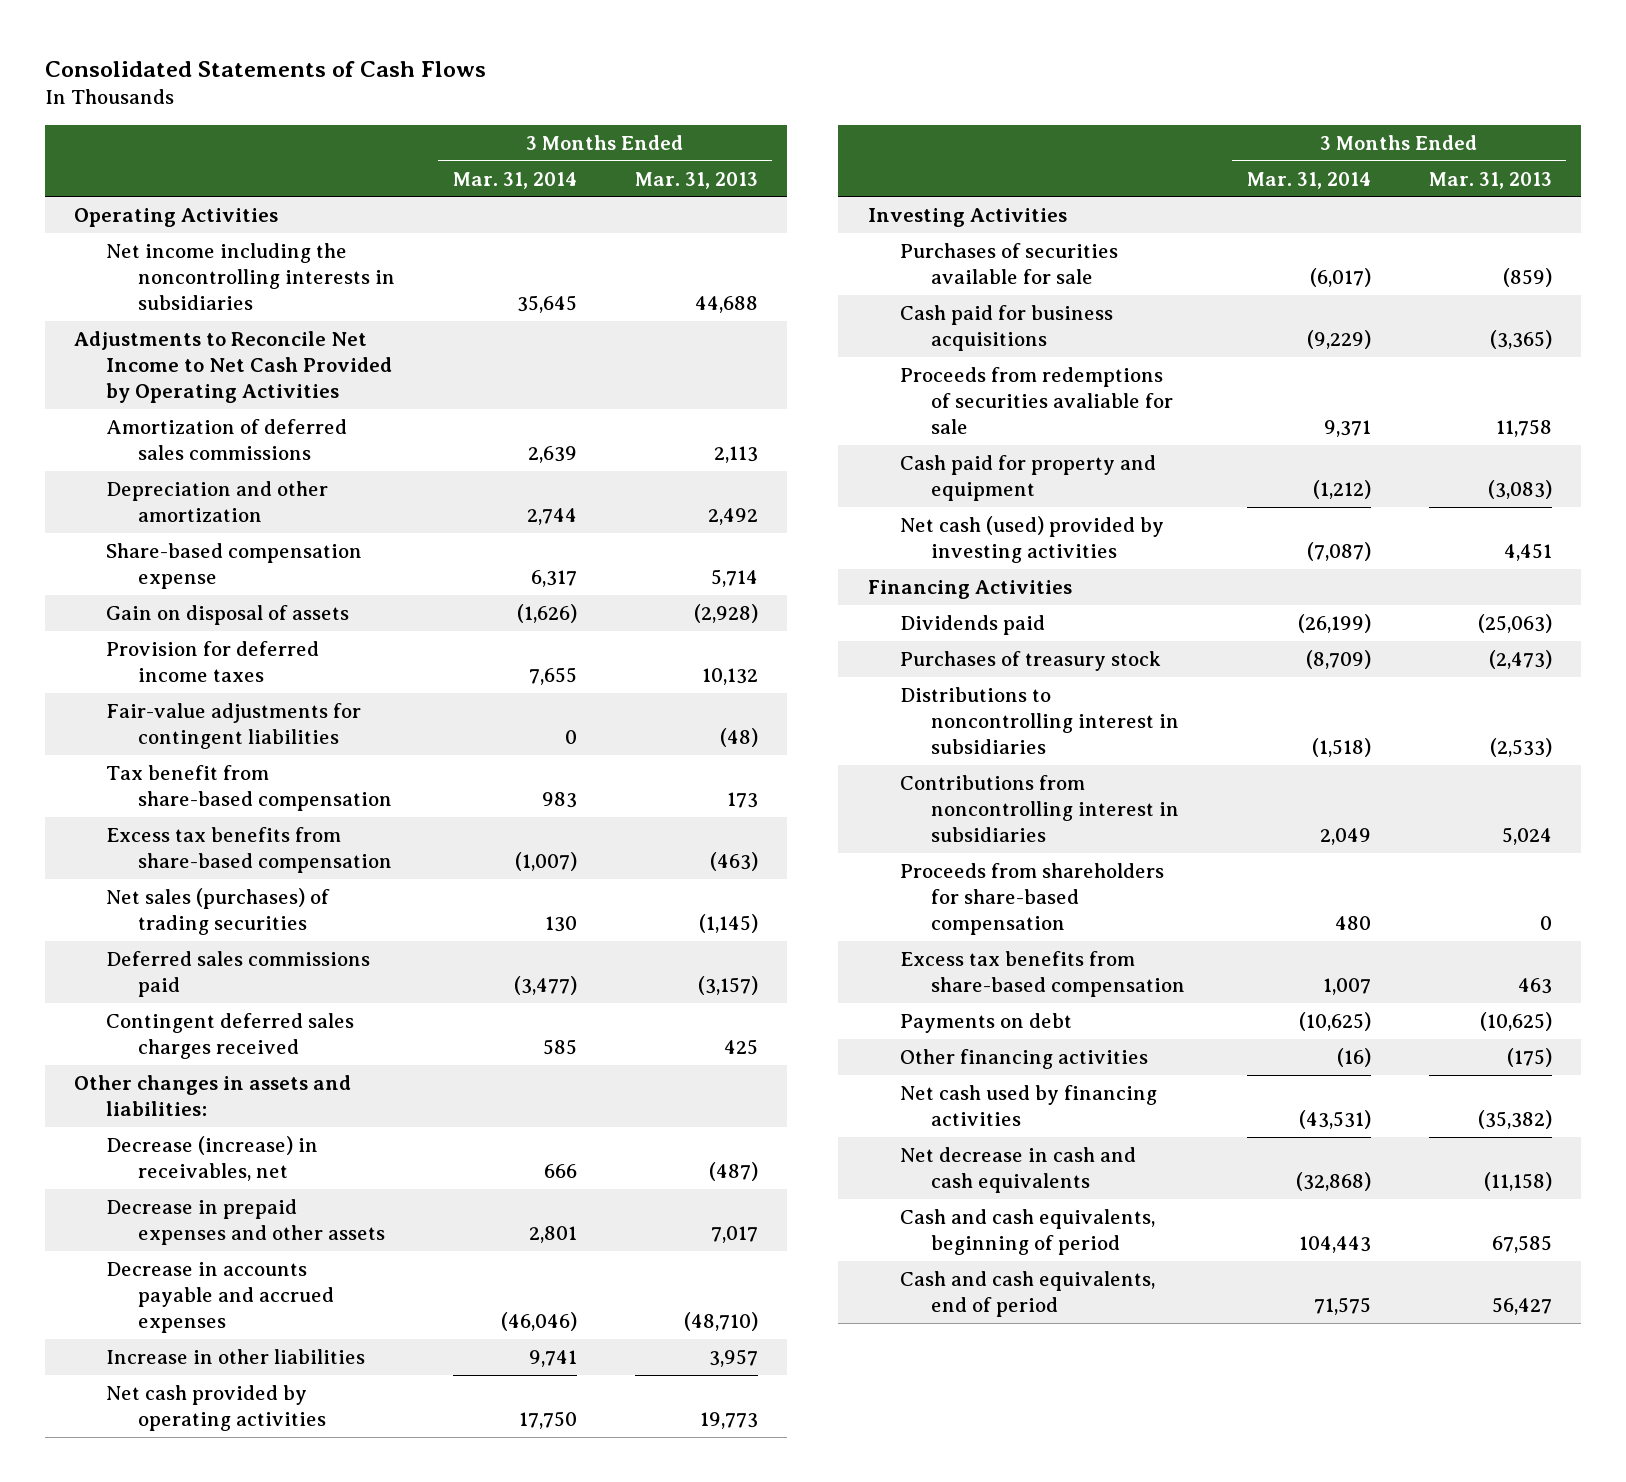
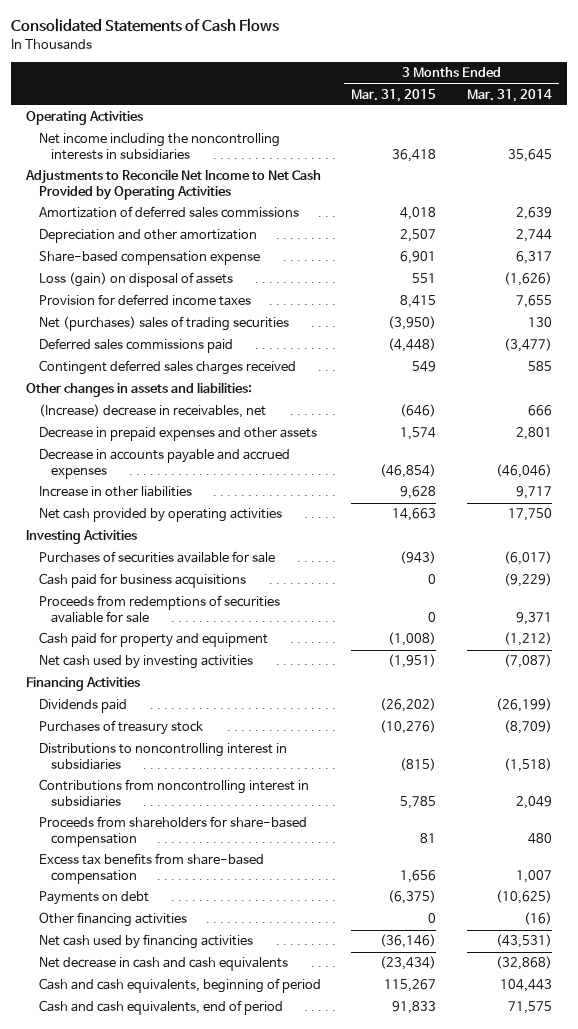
[634,171,758,189] Mar. 31, 2013 -> none
none -> [351,88,437,102] Mar. 31, 2015
[105,604,349,625] Gain on disposal of assets -> [38,272,233,288] Loss (gain) on disposal of assets
[105,702,361,750] Fair-value adjustments for contingent liabilities -> none
[105,764,392,812] Tax benefit from share-based compensation -> none
[105,826,392,874] Excess tax benefits from share-based compensation -> none
[105,887,330,936] Net sales (purchases) of trading securities -> [38,316,289,332] Net (purchases) sales of trading securities
[105,1135,318,1182] Decrease (increase) in receivables, net -> [38,404,266,419] (Increase) decrease in receivables, net
[528,1349,577,1367] 9,741 -> [515,486,552,500] 9,717
[899,515,1164,564] Net cash (used) provided by investing activities -> [38,655,253,670] Net cash used by investing activities

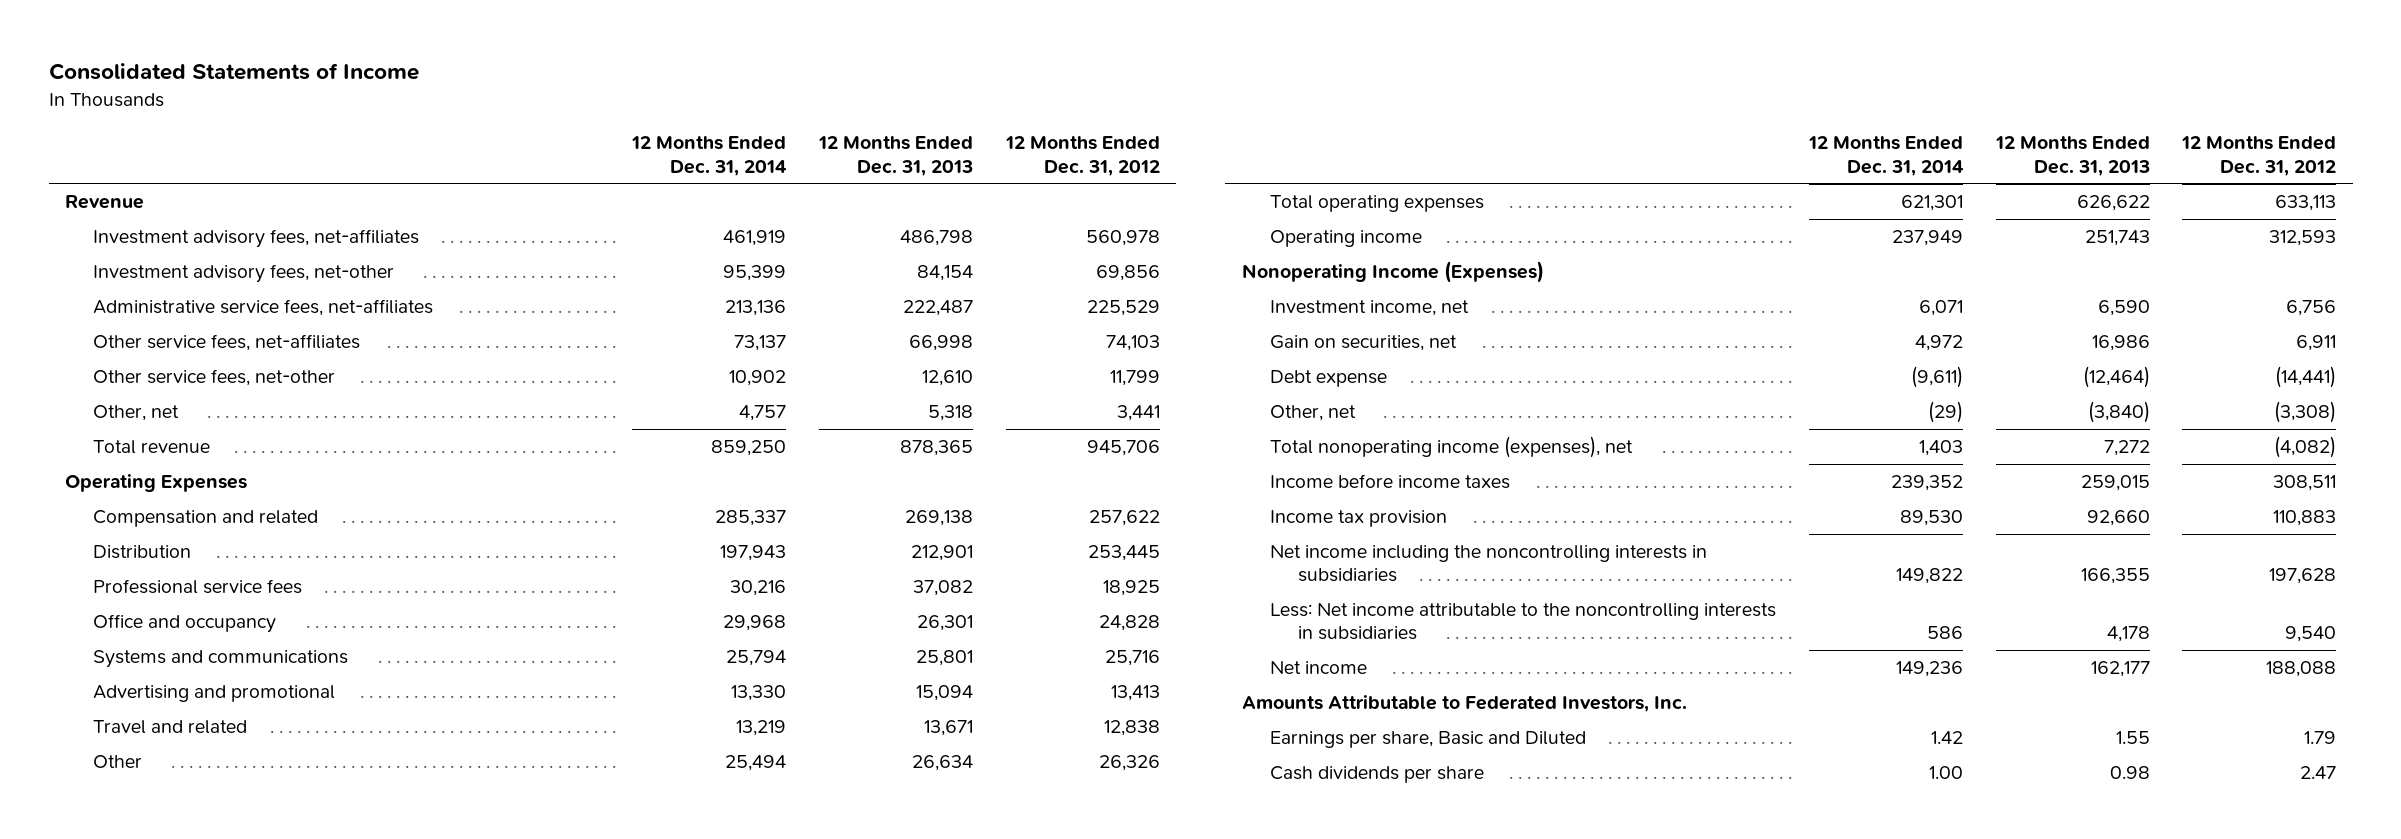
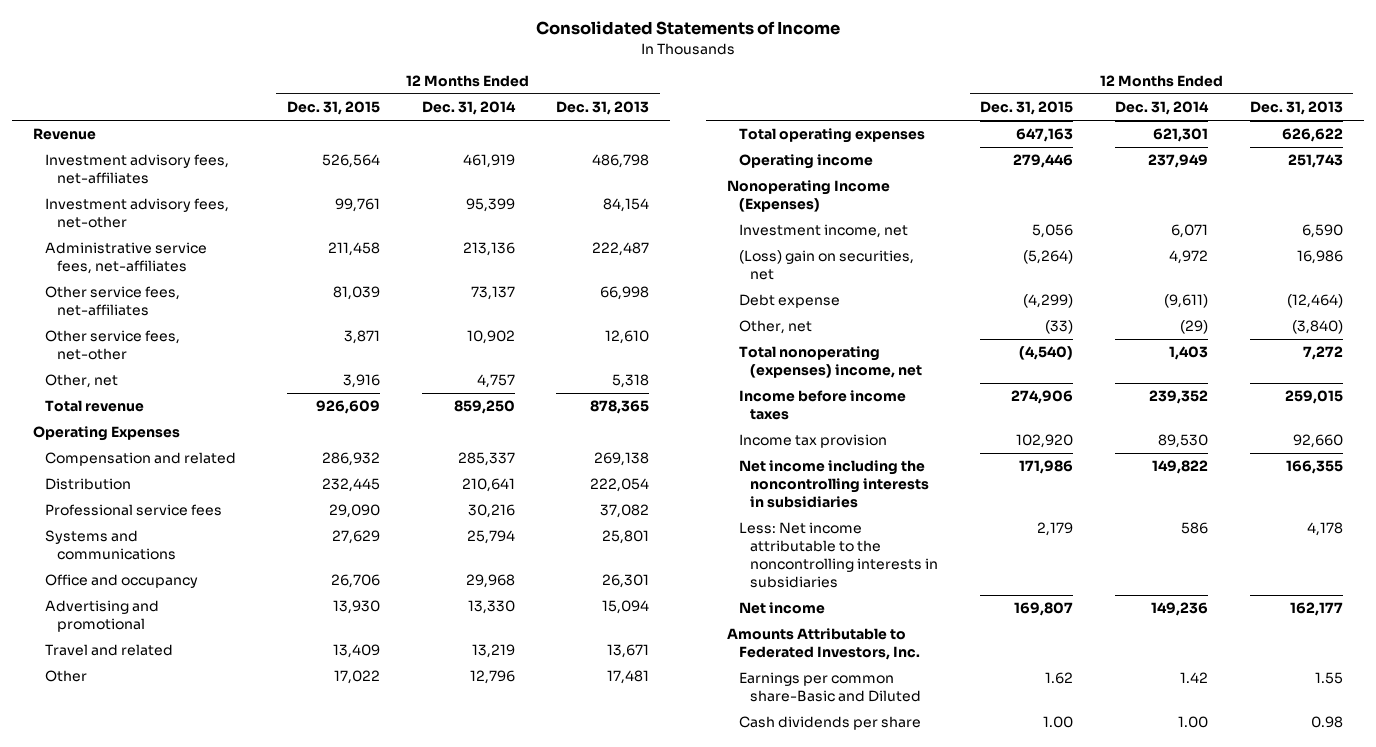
[1004,136,1160,176] 12 Months Ended Dec. 31, 2012 -> none
none -> [286,101,380,116] Dec. 31, 2015
[720,545,787,562] 197,943 -> [461,478,515,493] 210,641
[910,545,973,562] 212,901 -> [590,478,650,493] 222,054
[93,614,277,634] Office and occupancy -> [45,574,199,589] Office and occupancy
[725,755,787,772] 25,494 -> [469,670,515,685] 12,796
[911,755,973,772] 26,634 -> [607,670,650,685] 17,481
[1269,335,1457,352] Gain on securities, net -> [738,250,914,281] (Loss) gain on securities, net
[1269,436,1633,459] Total nonoperating income (expenses), net -> [738,346,923,379] Total nonoperating (expenses) income, net
[1269,731,1586,749] Earnings per share, Basic and Diluted -> [738,672,922,703] Earnings per common share-Basic and Diluted

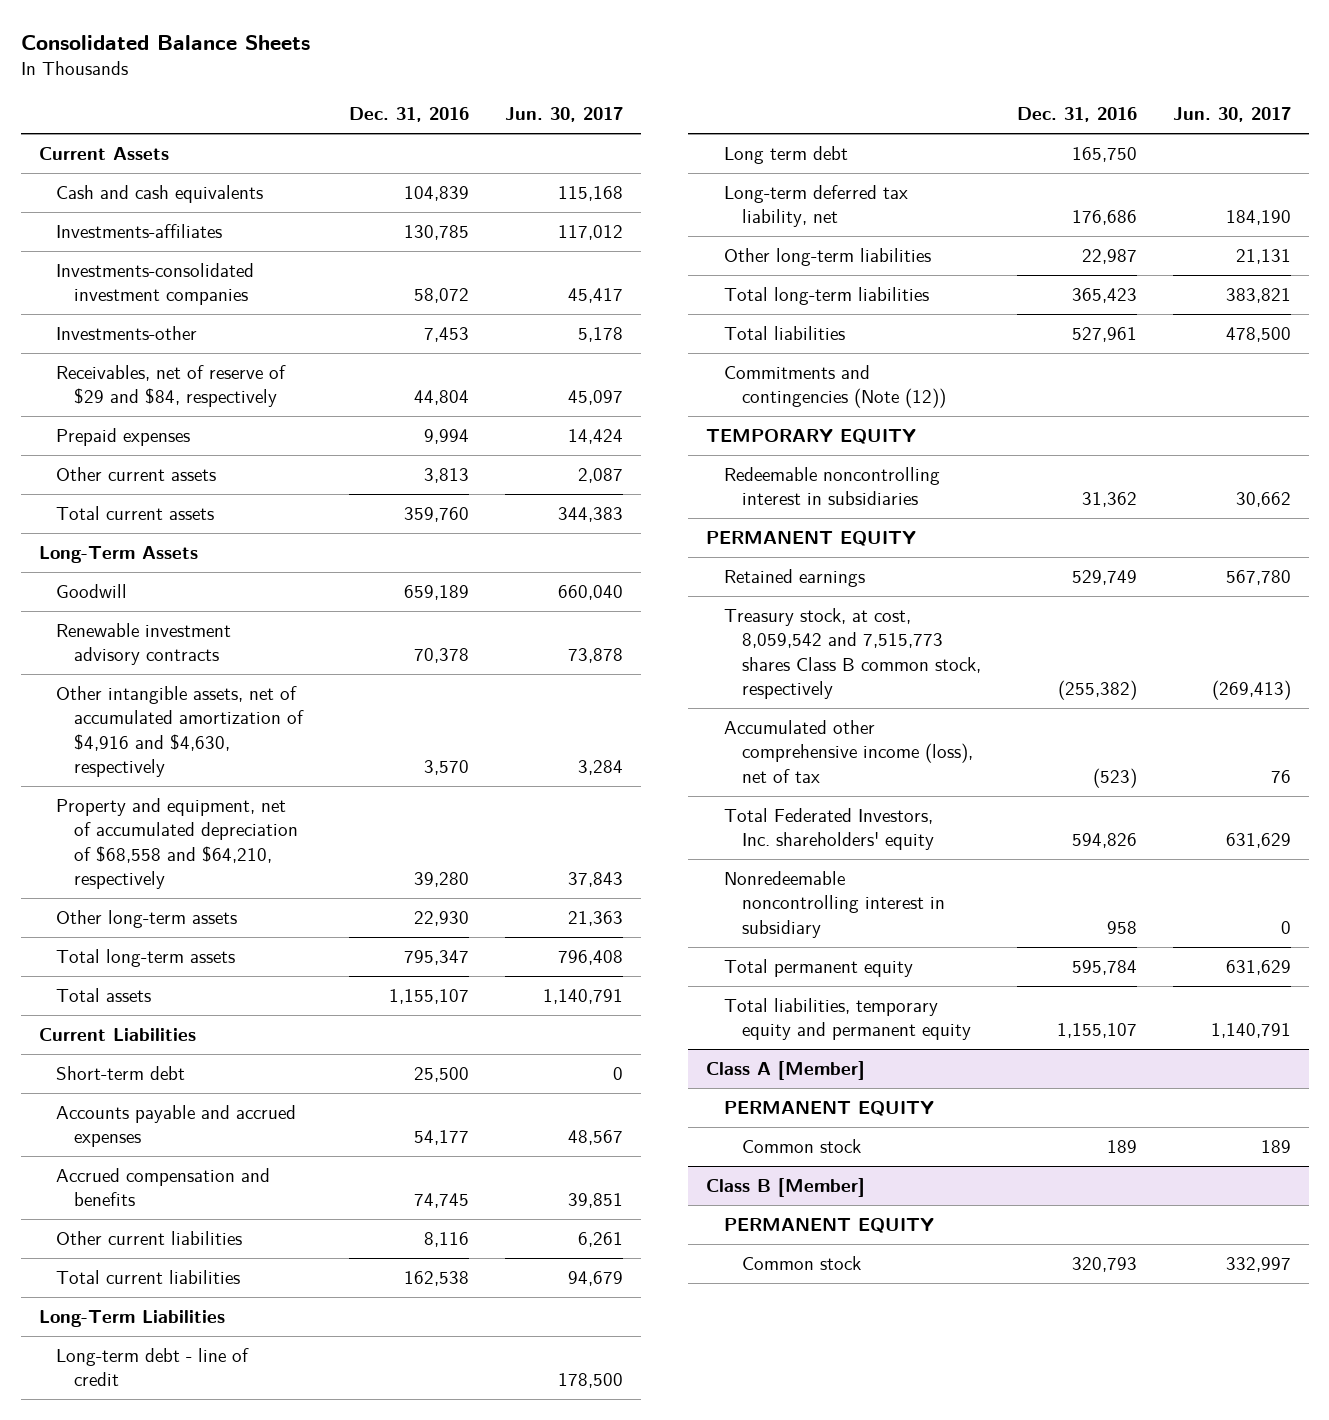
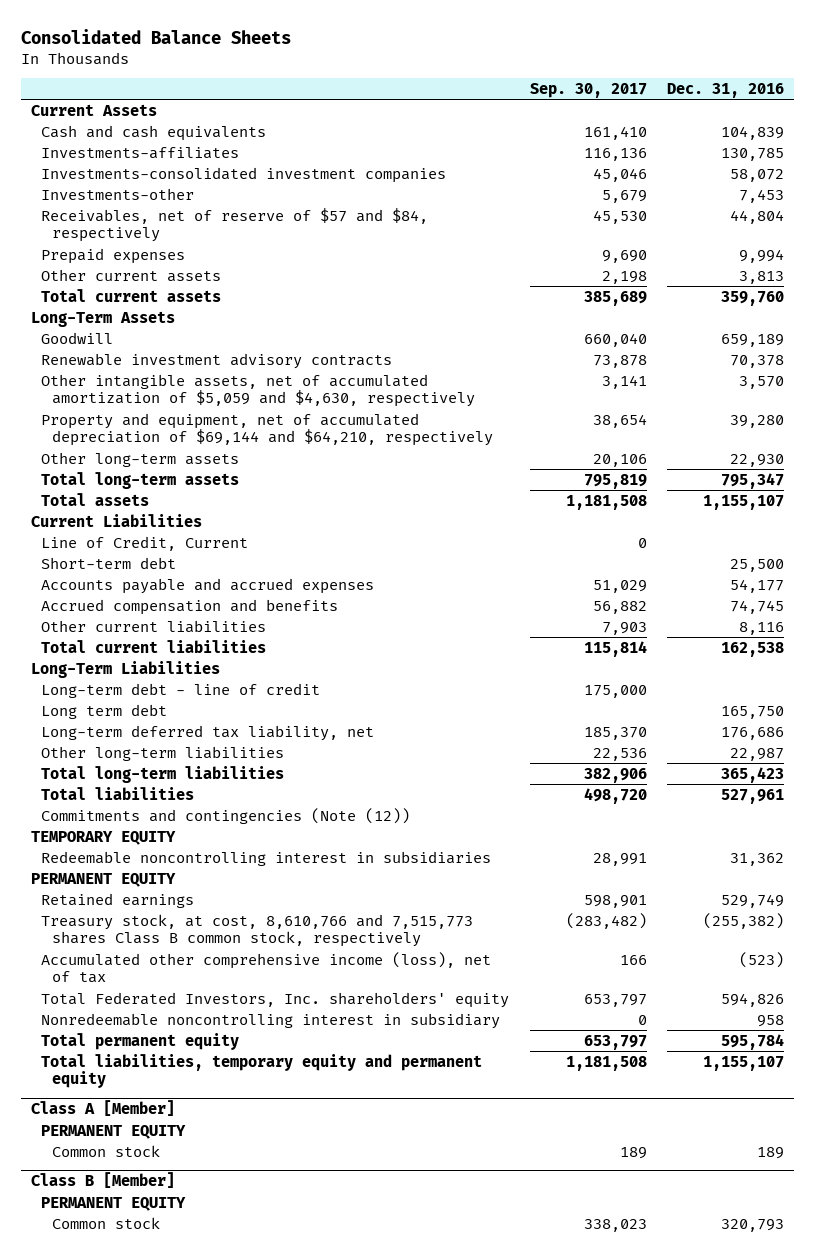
[505,107,624,123] Jun. 30, 2017 -> none
none -> [529,83,647,99] Sep. 30, 2017
[56,365,287,408] Receivables, net of reserve of $29 and $84, respectively -> [41,207,429,243] Receivables, net of reserve of $57 and $84, respectively
[56,686,304,777] Other intangible assets, net of accumulated amortization of $4,916 and $4,630, respectively -> [41,373,476,408] Other intangible assets, net of accumulated amortization of $5,059 and $4,630, respectively
[56,798,298,889] Property and equipment, net of accumulated depreciation of $68,558 and $64,210, respectively -> [41,412,494,447] Property and equipment, net of accumulated depreciation of $69,144 and $64,210, respectively
none -> [41,535,249,551] Line of Credit, Current
[723,608,981,699] Treasury stock, at cost, 8,059,542 and 7,515,773 shares Class B common stock, respectively -> [41,913,474,948] Treasury stock, at cost, 8,610,766 and 7,515,773 shares Class B common stock, respectively

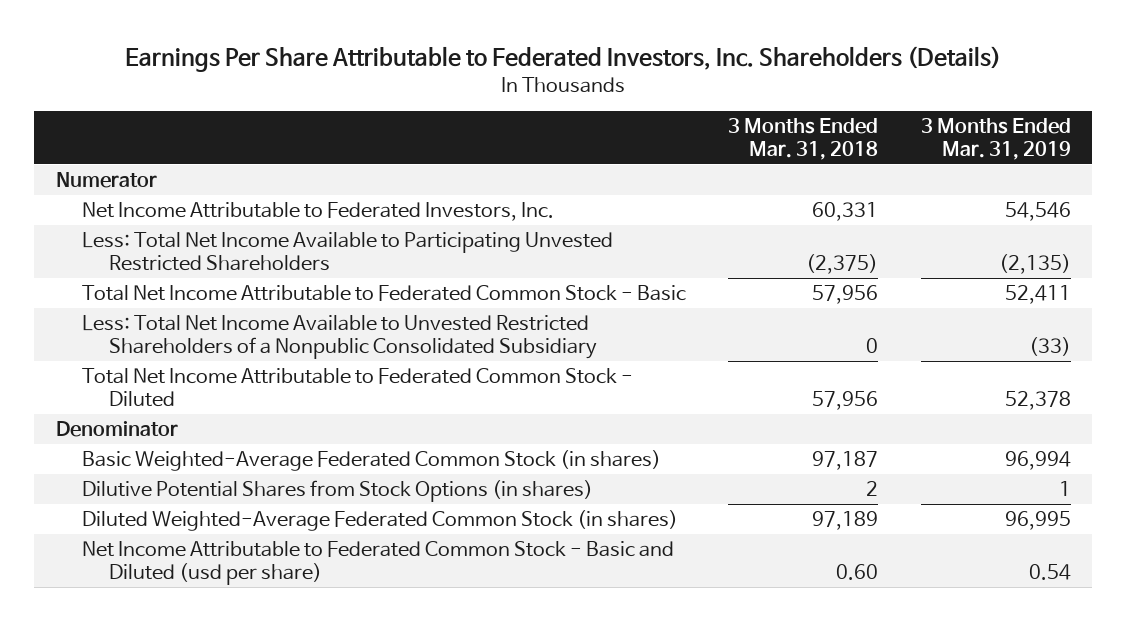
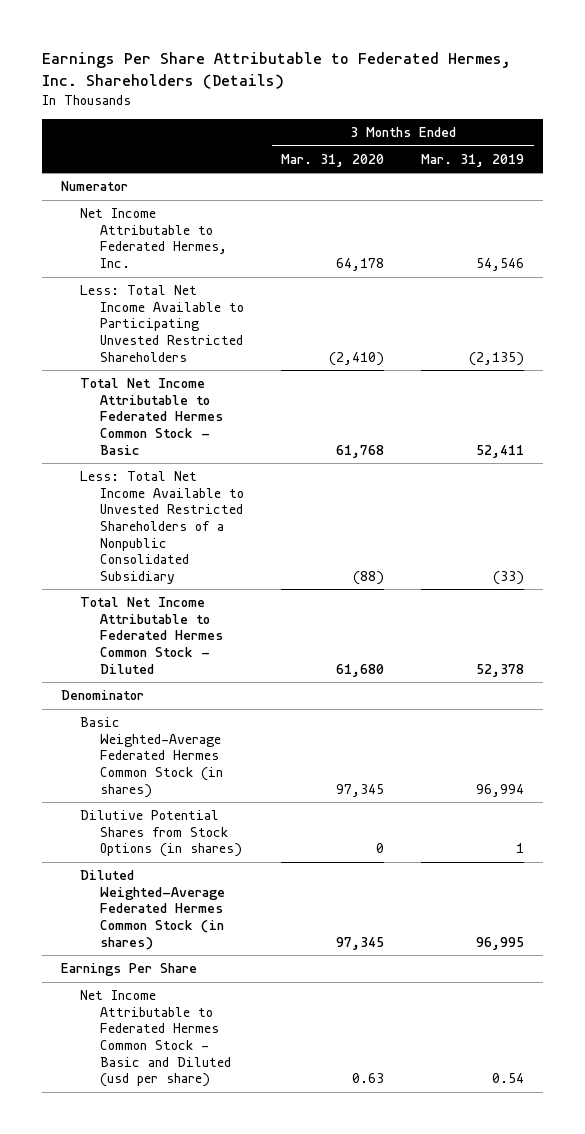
[125,46,1002,73] Earnings Per Share Attributable to Federated Investors, Inc. Shareholders (Details) -> [42,52,512,89] Earnings Per Share Attributable to Federated Hermes, Inc. Shareholders (Details)
[728,118,879,161] 3 Months Ended Mar. 31, 2018 -> none
none -> [281,153,385,167] Mar. 31, 2020
[82,201,555,221] Net Income Attributable to Federated Investors, Inc. -> [80,208,228,269] Net Income Attributable to Federated Hermes, Inc.
[82,284,687,301] Total Net Income Attributable to Federated Common Stock - Basic -> [80,378,224,455] Total Net Income Attributable to Federated Hermes Common Stock - Basic
[82,367,634,407] Total Net Income Attributable to Federated Common Stock - Diluted -> [80,597,224,674] Total Net Income Attributable to Federated Hermes Common Stock - Diluted
[82,449,662,471] Basic Weighted-Average Federated Common Stock (in shares) -> [80,717,224,798] Basic Weighted-Average Federated Hermes Common Stock (in shares)
[82,509,679,531] Diluted Weighted-Average Federated Common Stock (in shares) -> [80,870,226,950] Diluted Weighted-Average Federated Hermes Common Stock (in shares)
none -> [60,963,197,977] Earnings Per Share
[82,540,675,585] Net Income Attributable to Federated Common Stock - Basic and Diluted (usd per share) -> [80,990,232,1088] Net Income Attributable to Federated Hermes Common Stock - Basic and Diluted (usd per share)

